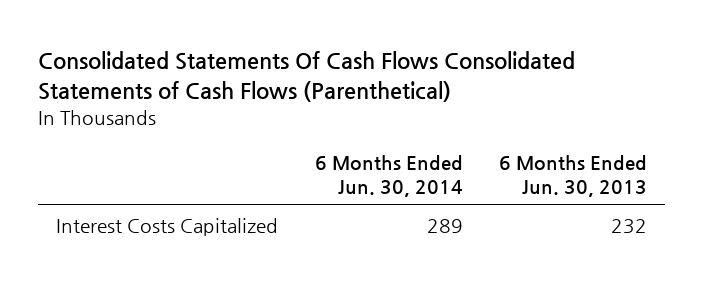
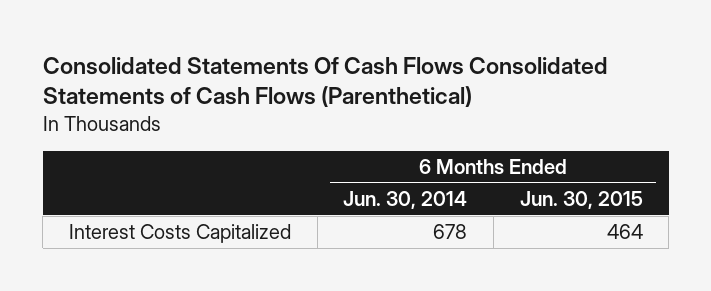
[498,154,647,197] 6 Months Ended Jun. 30, 2013 -> none
none -> [519,190,643,209] Jun. 30, 2015
[426,218,463,233] 289 -> [433,224,468,240] 678

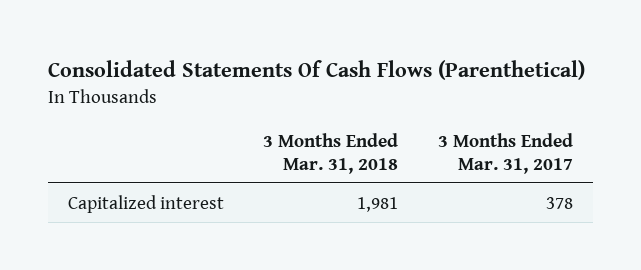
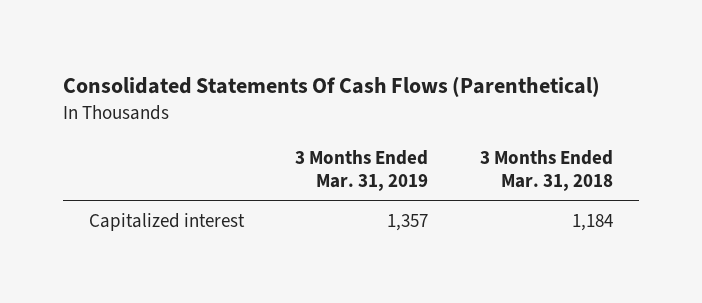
[437,132,573,174] 3 Months Ended Mar. 31, 2017 -> none
none -> [295,149,429,192] 3 Months Ended Mar. 31, 2019
[357,196,399,212] 1,981 -> [571,213,613,231] 1,184

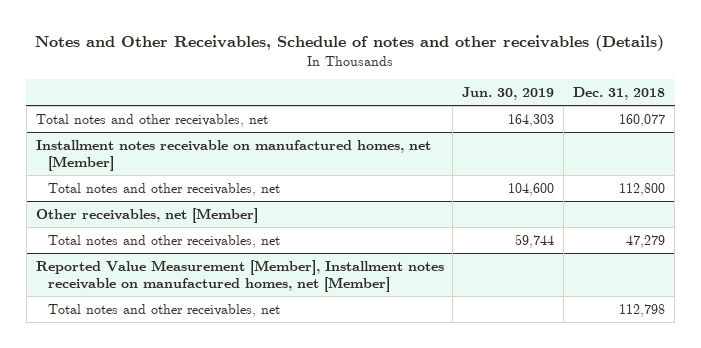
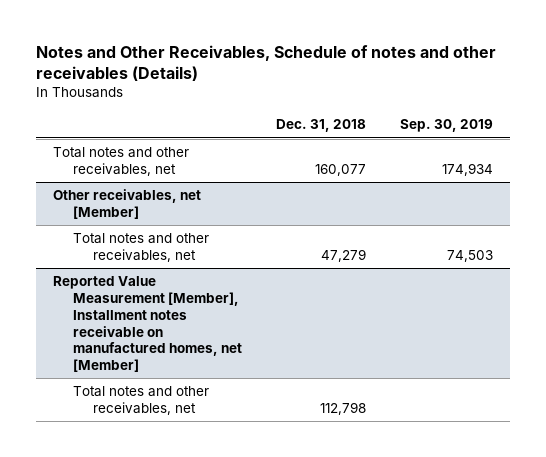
[462,86,555,100] Jun. 30, 2019 -> none
none -> [400,119,494,133] Sep. 30, 2019
[35,139,431,171] Installment notes receivable on manufactured homes, net [Member] -> none
[47,182,280,196] Total notes and other receivables, net -> none

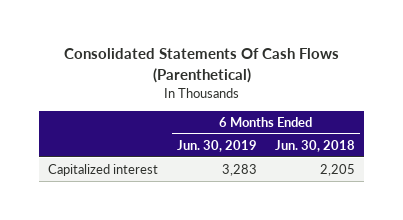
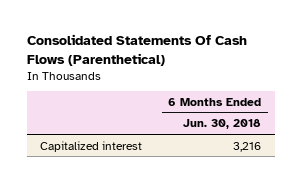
[176,139,257,152] Jun. 30, 2019 -> none
[320,164,356,177] 2,205 -> [233,141,262,152] 3,216

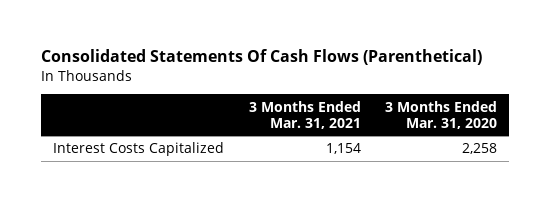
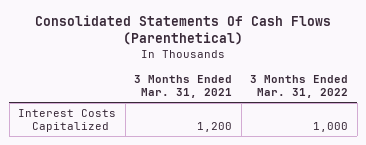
[385,100,498,129] 3 Months Ended Mar. 31, 2020 -> none
none -> [250,75,349,99] 3 Months Ended Mar. 31, 2022
[325,143,361,155] 1,154 -> [197,122,233,133] 1,200

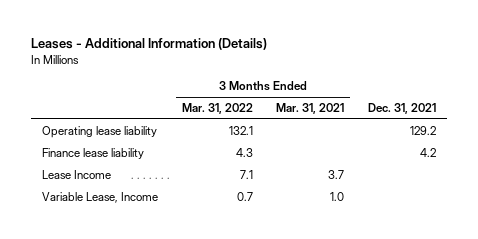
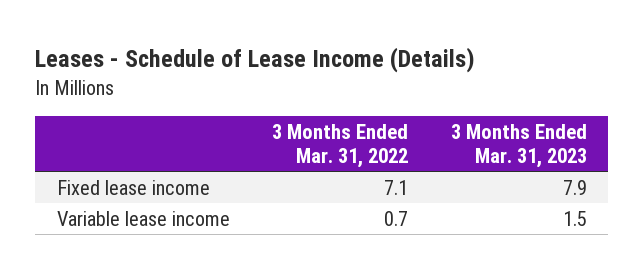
[30,38,267,51] Leases - Additional Information (Details) -> [35,47,476,74] Leases - Schedule of Lease Income (Details)
[276,103,345,115] Mar. 31, 2021 -> none
[367,103,436,115] Dec. 31, 2021 -> none
none -> [450,123,587,168] 3 Months Ended Mar. 31, 2023
[42,126,158,139] Operating lease liability -> none
[42,148,145,160] Finance lease liability -> none
[42,170,112,180] Lease Income -> [56,179,210,195] Fixed lease income
[42,192,159,204] Variable Lease, Income -> [56,210,230,226] Variable lease income

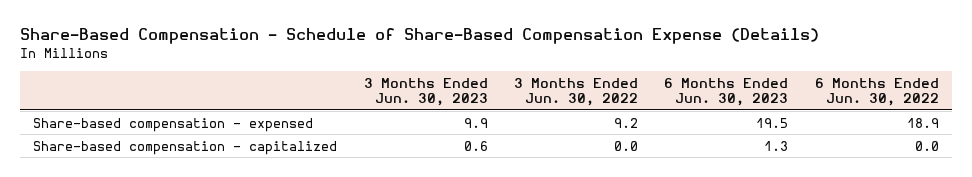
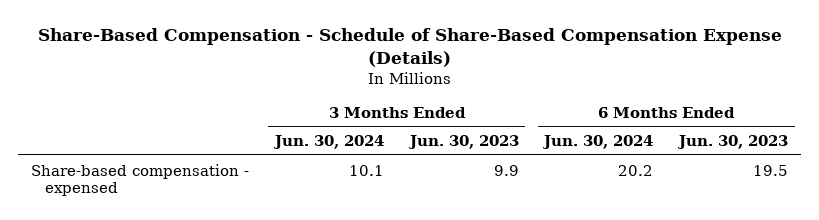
[513,77,638,107] 3 Months Ended Jun. 30, 2022 -> none
[814,77,939,107] 6 Months Ended Jun. 30, 2022 -> none
none -> [272,135,384,150] Jun. 30, 2024
none -> [542,135,654,150] Jun. 30, 2024
[33,140,338,155] Share-based compensation - capitalized -> none

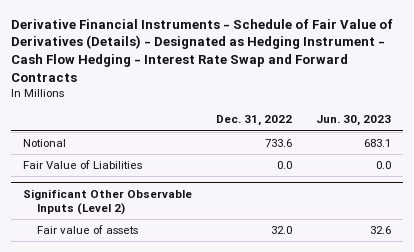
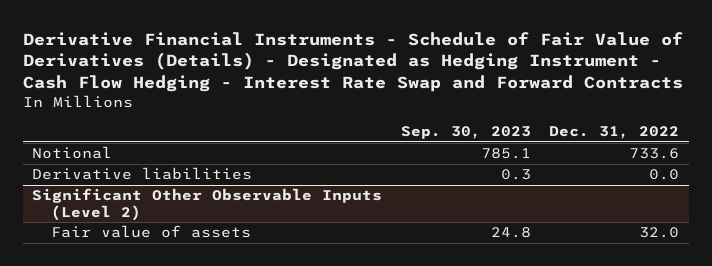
[316,115,392,127] Jun. 30, 2023 -> none
none -> [400,126,531,140] Sep. 30, 2023
[23,160,143,170] Fair Value of Liabilities -> [32,167,253,181] Derivative liabilities

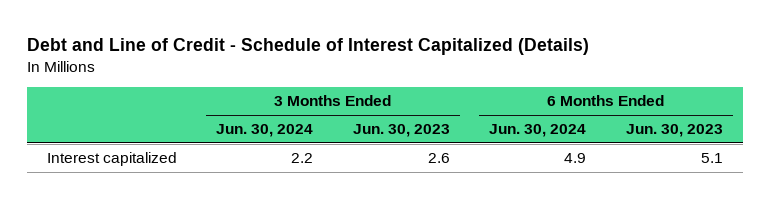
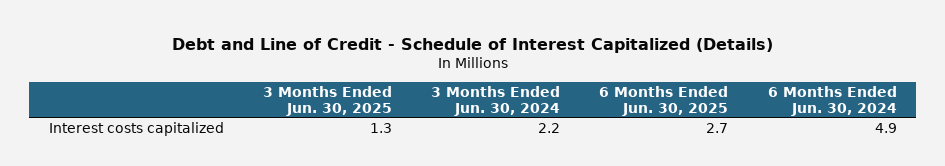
[352,124,450,138] Jun. 30, 2023 -> none
[625,124,723,138] Jun. 30, 2023 -> none
none -> [262,85,392,116] 3 Months Ended Jun. 30, 2025
none -> [599,85,729,116] 6 Months Ended Jun. 30, 2025
[46,152,177,167] Interest capitalized -> [48,121,224,136] Interest costs capitalized

